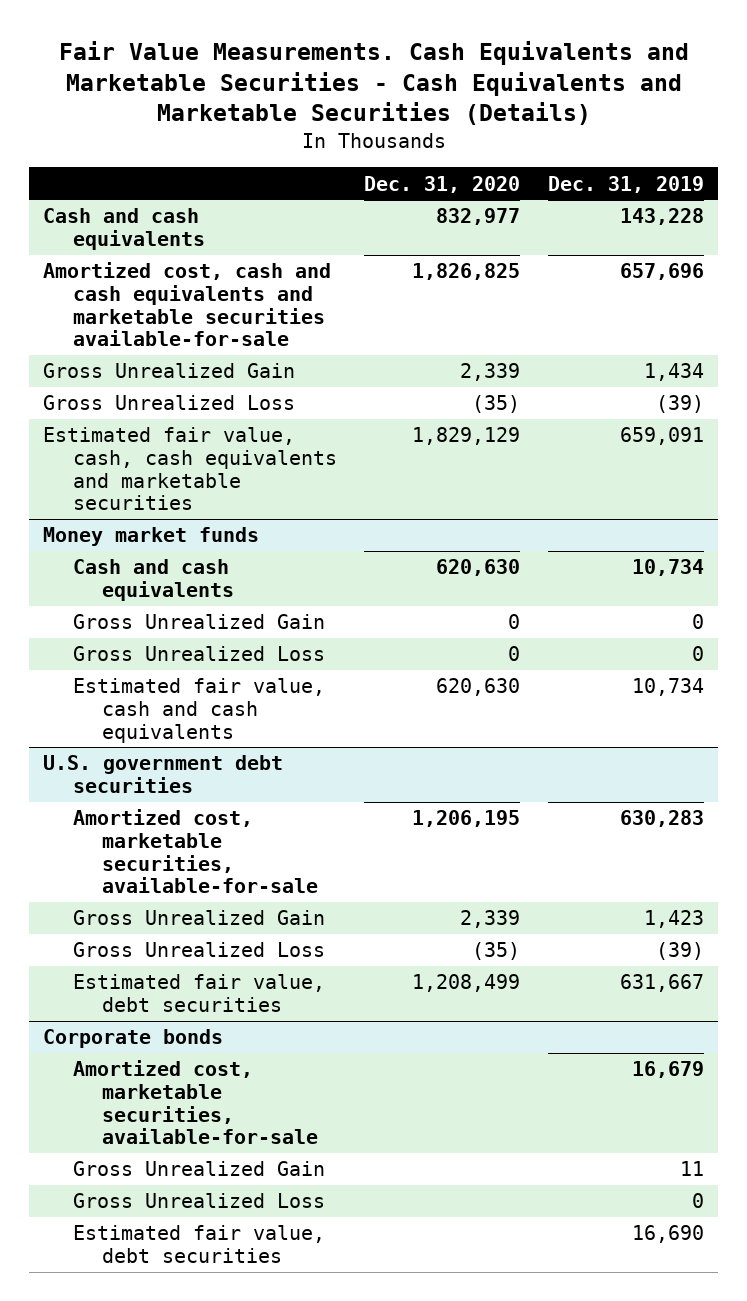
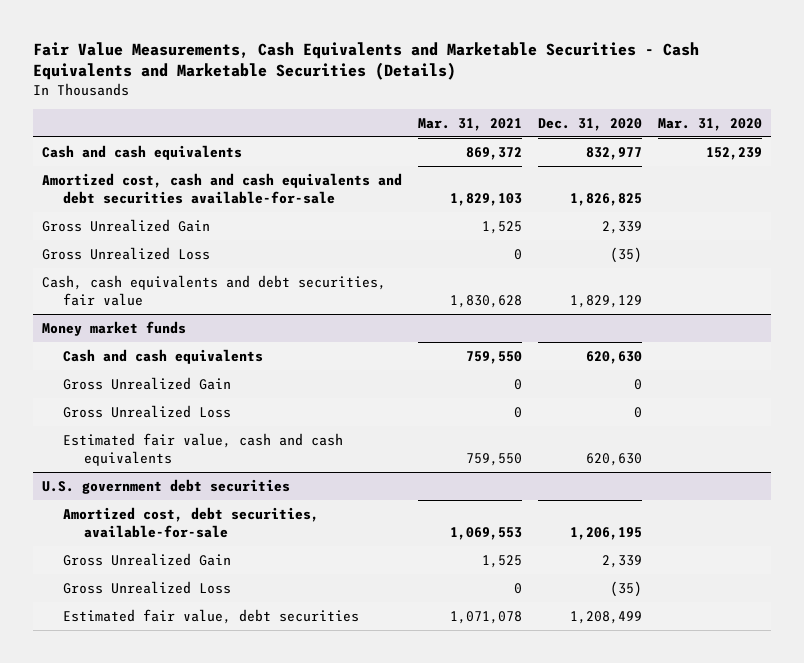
[58,40,689,126] Fair Value Measurements. Cash Equivalents and Marketable Securities - Cash Equivalents and Marketable Securities (Details) -> [33,41,700,81] Fair Value Measurements, Cash Equivalents and Marketable Securities - Cash Equivalents and Marketable Securities (Details)
[548,175,705,193] Dec. 31, 2019 -> none
none -> [417,117,522,131] Mar. 31, 2021
none -> [658,117,763,131] Mar. 31, 2020
[43,262,332,347] Amortized cost, cash and cash equivalents and marketable securities available-for-sale -> [41,172,402,204] Amortized cost, cash and cash equivalents and debt securities available-for-sale
[43,427,337,511] Estimated fair value, cash, cash equivalents and marketable securities -> [41,274,386,306] Cash, cash equivalents and debt securities, fair value
[72,809,319,894] Amortized cost, marketable securities, available-for-sale -> [62,506,319,538] Amortized cost, debt securities, available-for-sale
[43,1029,224,1049] Corporate bonds -> none
[72,1060,319,1145] Amortized cost, marketable securities, available-for-sale -> none
[72,1161,325,1177] Gross Unrealized Gain -> none
[72,1193,325,1209] Gross Unrealized Loss -> none
[72,1225,325,1263] Estimated fair value, debt securities -> none

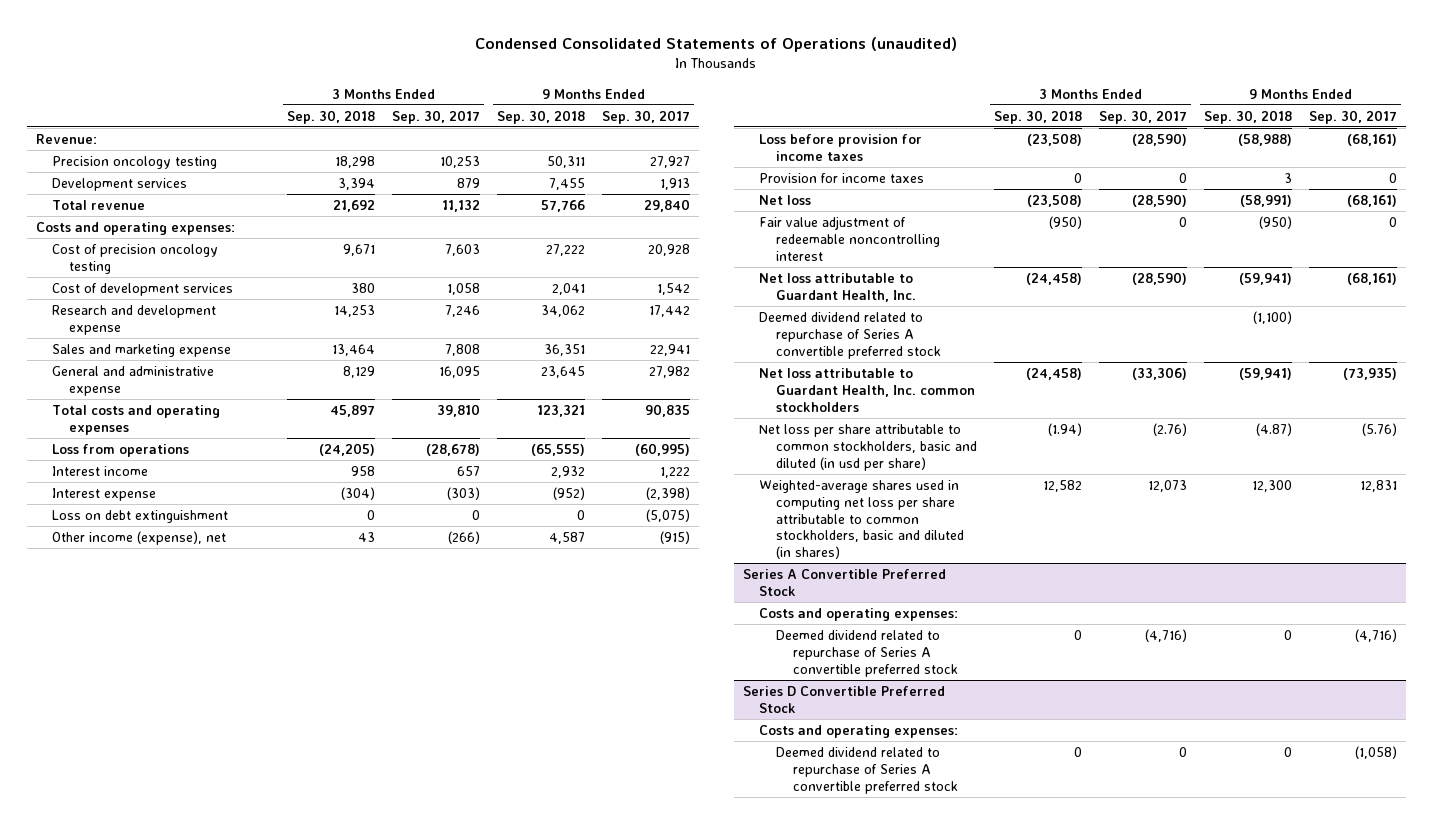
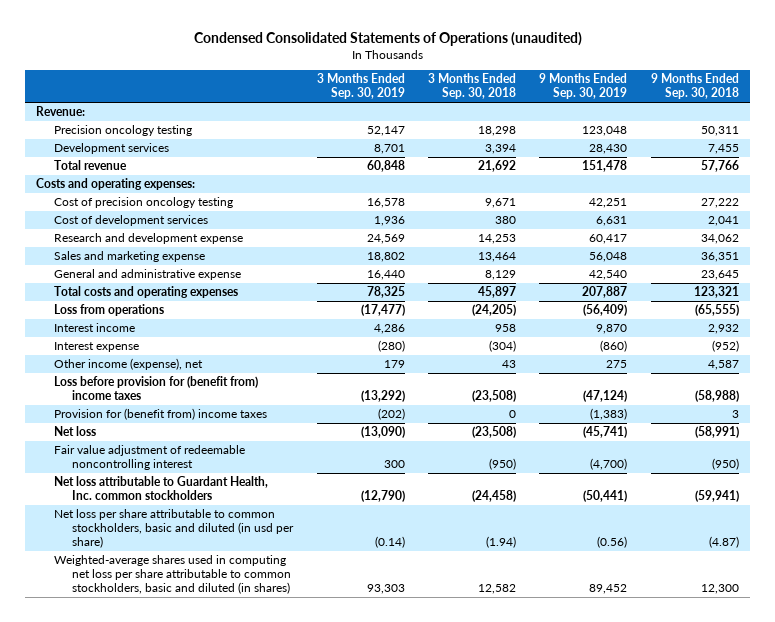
[392,109,481,124] Sep. 30, 2017 -> none
[602,109,691,124] Sep. 30, 2017 -> none
none -> [316,73,405,100] 3 Months Ended Sep. 30, 2019
none -> [539,73,628,100] 9 Months Ended Sep. 30, 2019
[52,509,229,523] Loss on debt extinguishment -> none
[759,133,923,161] Loss before provision for income taxes -> [54,376,259,401] Loss before provision for (benefit from) income taxes
[759,172,925,183] Provision for income taxes -> [54,408,268,421] Provision for (benefit from) income taxes
[759,272,917,302] Net loss attributable to Guardant Health, Inc. -> none
[759,311,942,359] Deemed dividend related to repurchase of Series A convertible preferred stock -> none
[742,568,946,596] Series A Convertible Preferred Stock -> none
[759,607,959,621] Costs and operating expenses: -> none
[776,629,958,677] Deemed dividend related to repurchase of Series A convertible preferred stock -> none
[742,685,945,713] Series D Convertible Preferred Stock -> none
[759,724,959,738] Costs and operating expenses: -> none
[776,746,958,794] Deemed dividend related to repurchase of Series A convertible preferred stock -> none

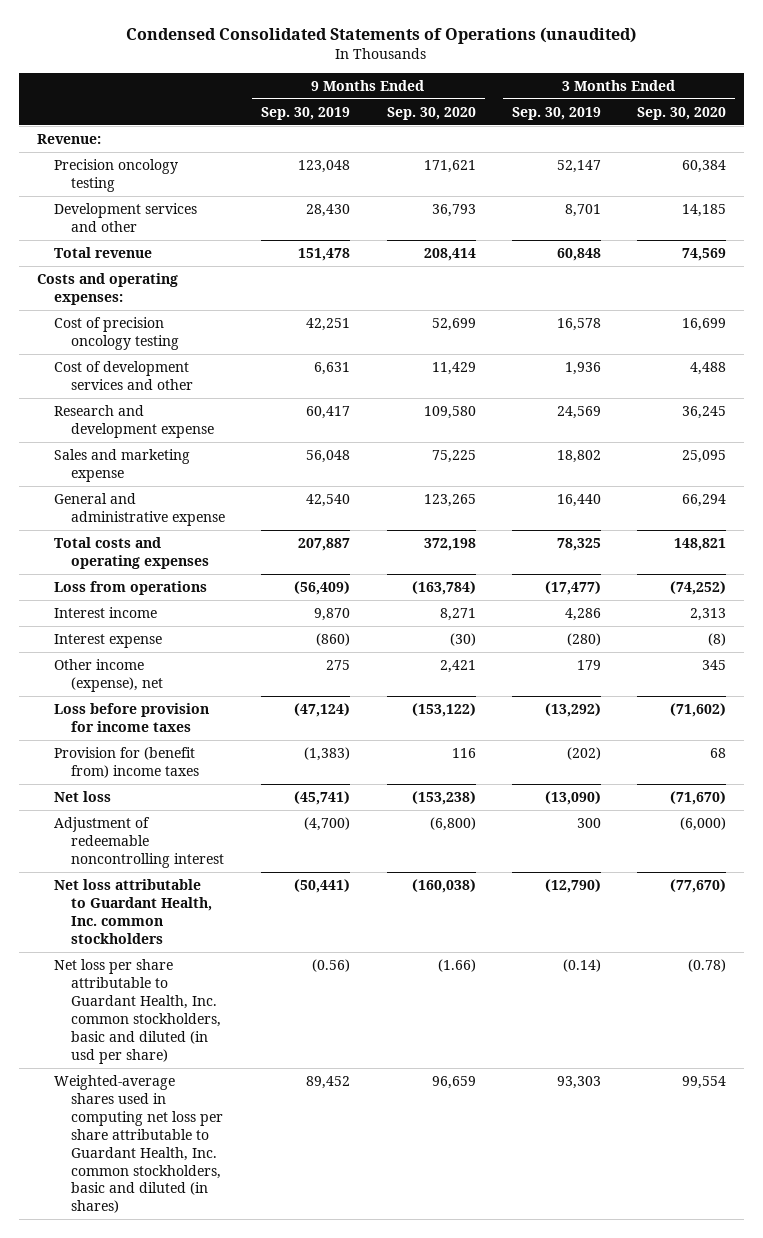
[427,73,516,100] 3 Months Ended Sep. 30, 2018 -> none
[650,73,739,100] 9 Months Ended Sep. 30, 2018 -> none
none -> [386,106,476,120] Sep. 30, 2020
none -> [636,106,726,120] Sep. 30, 2020
[54,143,170,155] Development services -> [54,203,198,232] Development services and other
[54,215,209,227] Cost of development services -> [54,361,194,390] Cost of development services and other
[54,376,259,401] Loss before provision for (benefit from) income taxes -> [54,703,210,732] Loss before provision for income taxes
[54,445,246,471] Fair value adjustment of redeemable noncontrolling interest -> [54,817,225,868] Adjustment of redeemable noncontrolling interest
[54,509,295,549] Net loss per share attributable to common stockholders, basic and diluted (in usd per share) -> [54,959,222,1064] Net loss per share attributable to Guardant Health, Inc. common stockholders, basic and diluted (in usd per share)
[54,555,292,595] Weighted-average shares used in computing net loss per share attributable to common stockholders, basic and diluted (in shares) -> [54,1075,224,1214] Weighted-average shares used in computing net loss per share attributable to Guardant Health, Inc. common stockholders, basic and diluted (in shares)

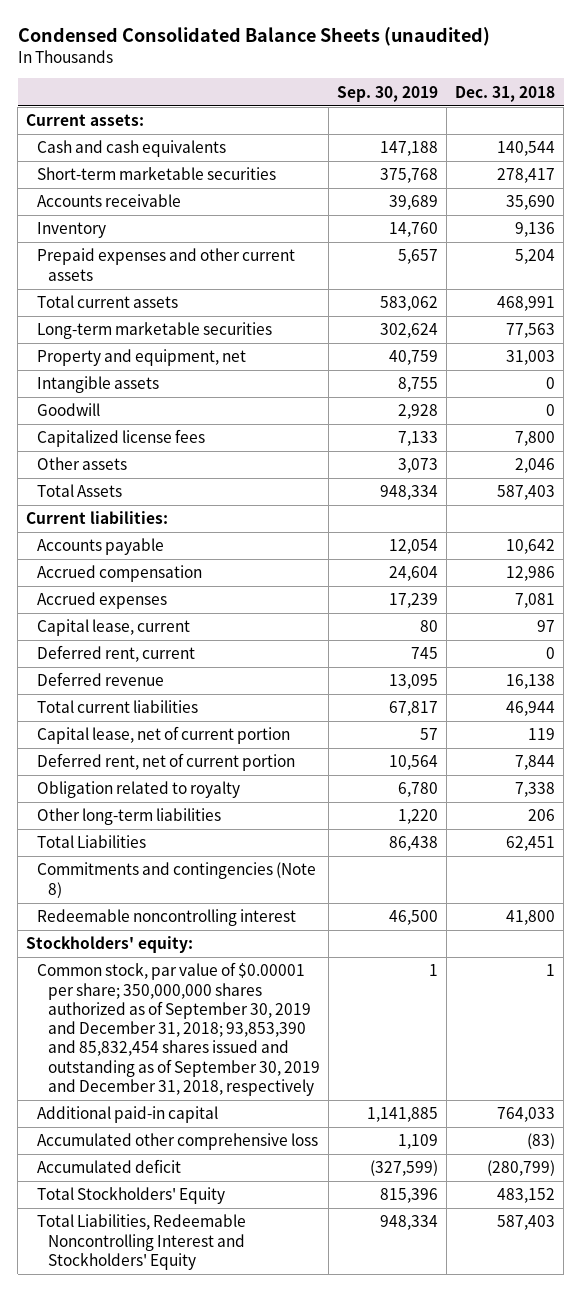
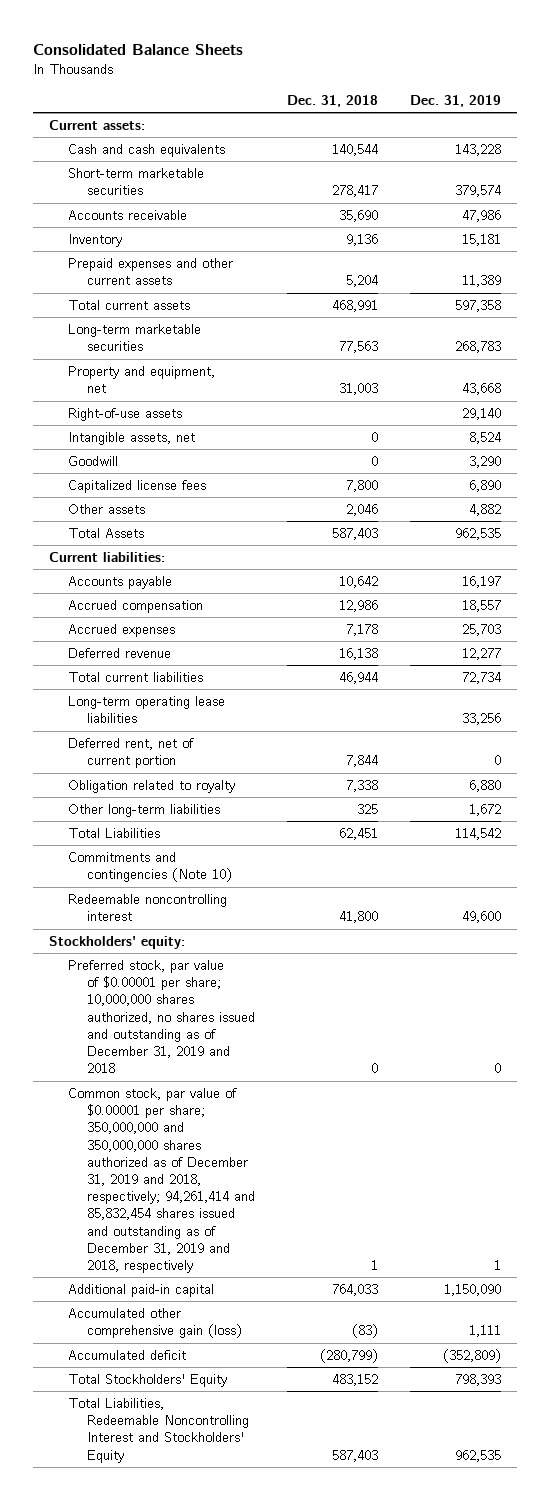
[17,26,490,46] Condensed Consolidated Balance Sheets (unaudited) -> [33,43,244,55] Consolidated Balance Sheets
[337,85,439,102] Sep. 30, 2019 -> none
none -> [410,94,502,107] Dec. 31, 2019
none -> [68,408,183,422] Right-of-use assets
[37,376,160,394] Intangible assets -> [68,432,196,446] Intangible assets, net
[37,619,191,637] Capital lease, current -> none
[37,645,196,663] Deferred rent, current -> none
[515,593,556,609] 7,081 -> [346,624,379,637] 7,178
[37,726,291,745] Capital lease, net of current portion -> none
none -> [68,696,226,724] Long-term operating lease liabilities
[528,809,556,822] 206 -> [357,804,379,815] 325
[37,862,317,898] Commitments and contingencies (Note 8) -> [68,852,233,883] Commitments and contingencies (Note 10)
none -> [68,960,256,1074] Preferred stock, par value of $0.00001 per share; 10,000,000 shares authorized, no shares issued and outstanding as of December 31, 2019 and 2018
[37,962,321,1096] Common stock, par value of $0.00001 per share; 350,000,000 shares authorized as of September 30, 2019 and December 31, 2018; 93,853,390 and 85,832,454 shares issued and outstanding as of September 30, 2019 and December 31, 2018, respectively -> [68,1088,256,1273] Common stock, par value of $0.00001 per share; 350,000,000 and 350,000,000 shares authorized as of December 31, 2019 and 2018, respectively; 94,261,414 and 85,832,454 shares issued and outstanding as of December 31, 2019 and 2018, respectively
[37,1133,319,1151] Accumulated other comprehensive loss -> [68,1308,243,1339] Accumulated other comprehensive gain (loss)

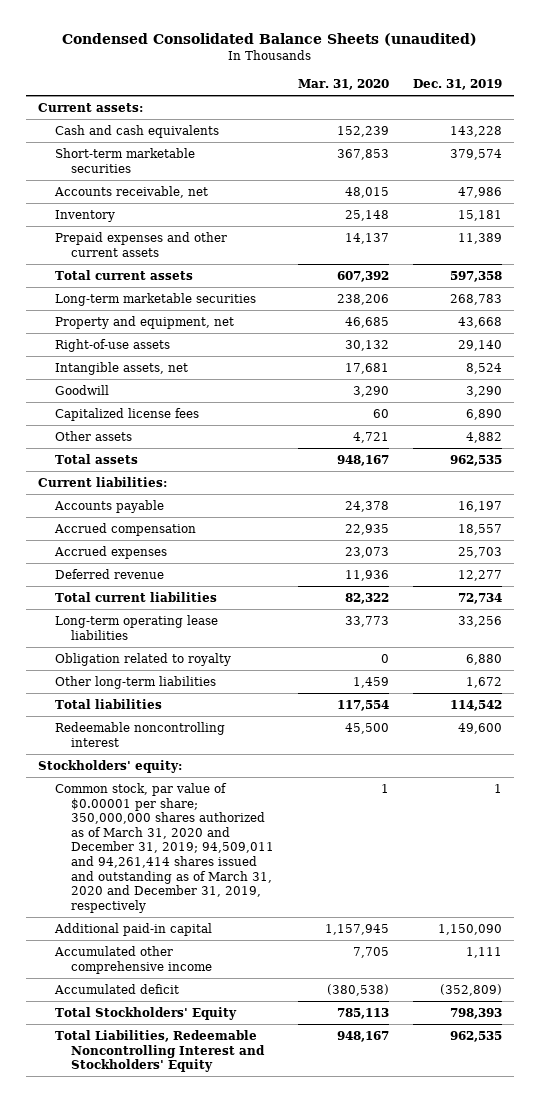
[33,43,244,55] Consolidated Balance Sheets -> [62,33,478,47] Condensed Consolidated Balance Sheets (unaudited)
[287,94,379,107] Dec. 31, 2018 -> none
none -> [298,79,390,91] Mar. 31, 2020
[68,210,188,221] Accounts receivable -> [53,185,208,198] Accounts receivable, net
[68,528,145,539] Total Assets -> [54,453,138,464] Total assets
[68,738,195,769] Deferred rent, net of current portion -> none
[68,852,233,883] Commitments and contingencies (Note 10) -> none
[68,828,161,839] Total Liabilities -> [54,698,162,709] Total liabilities
[68,960,256,1074] Preferred stock, par value of $0.00001 per share; 10,000,000 shares authorized, no shares issued and outstanding as of December 31, 2019 and 2018 -> none
[68,1088,256,1273] Common stock, par value of $0.00001 per share; 350,000,000 and 350,000,000 shares authorized as of December 31, 2019 and 2018, respectively; 94,261,414 and 85,832,454 shares issued and outstanding as of December 31, 2019 and 2018, respectively -> [54,782,275,914] Common stock, par value of $0.00001 per share; 350,000,000 shares authorized as of March 31, 2020 and December 31, 2019; 94,509,011 and 94,261,414 shares issued and outstanding as of March 31, 2020 and December 31, 2019, respectively
[68,1308,243,1339] Accumulated other comprehensive gain (loss) -> [53,945,213,974] Accumulated other comprehensive income

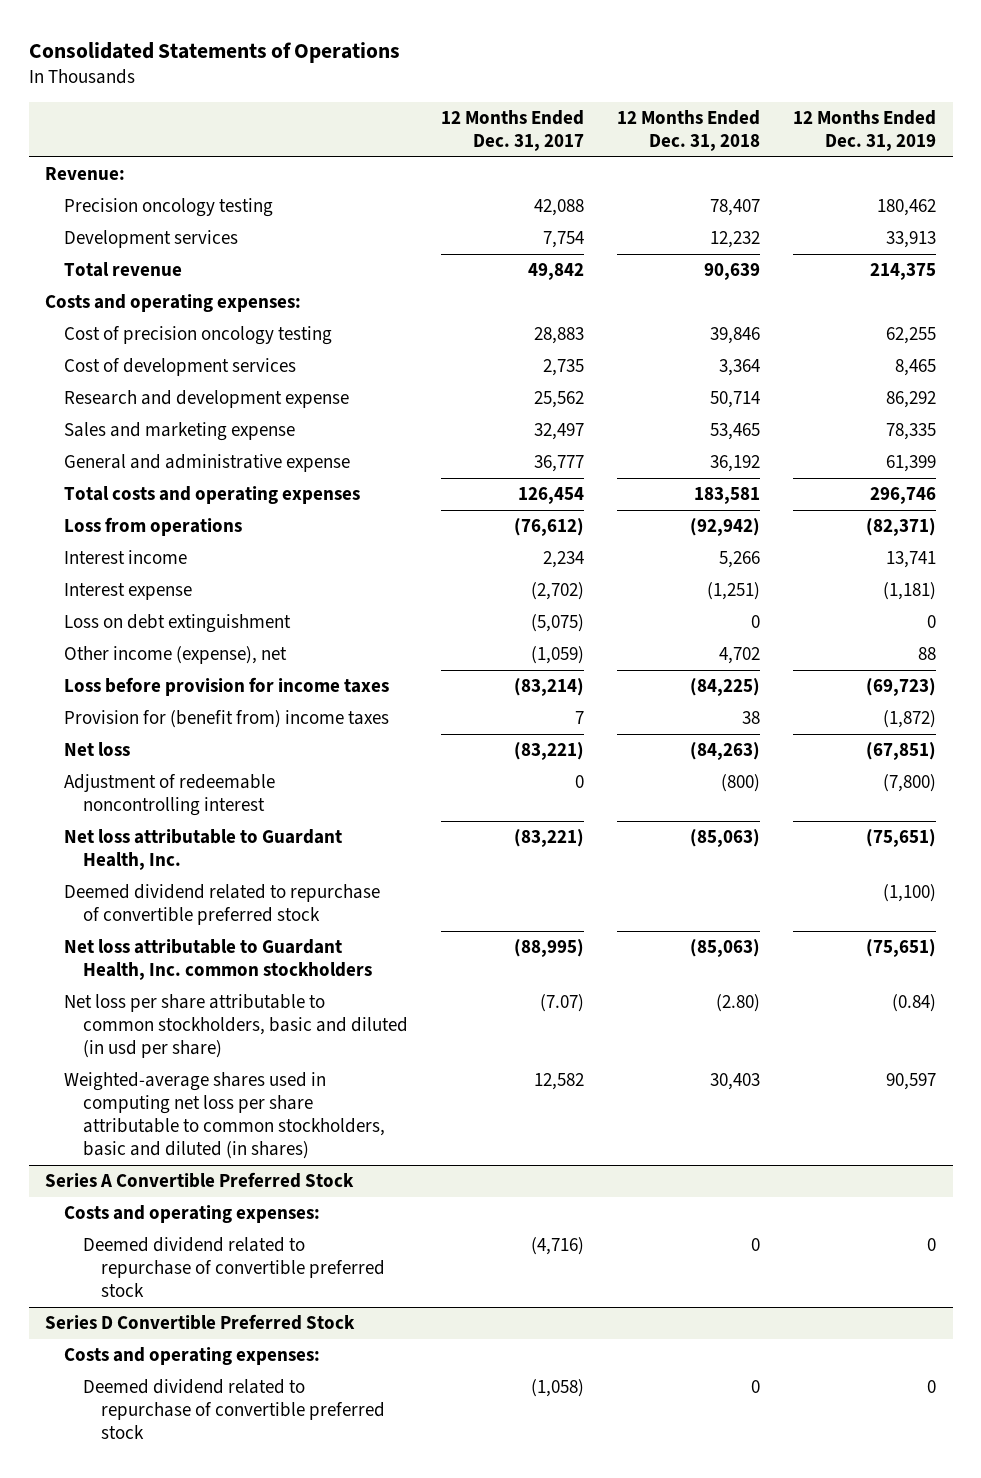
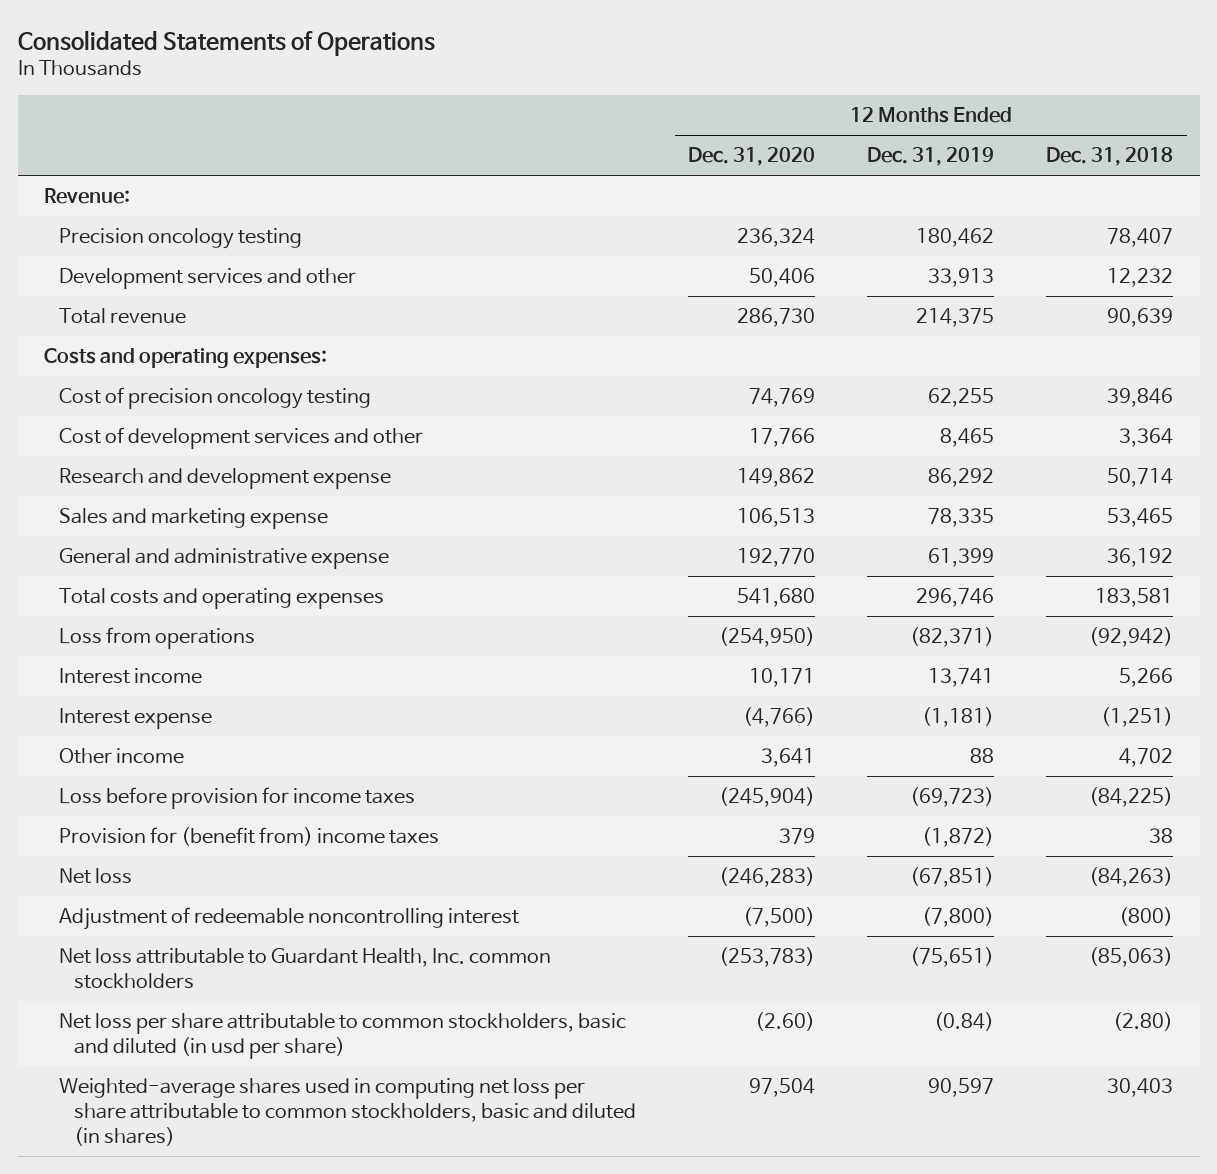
[440,110,584,152] 12 Months Ended Dec. 31, 2017 -> none
none -> [688,147,816,167] Dec. 31, 2020
[63,230,238,249] Development services -> [58,268,356,290] Development services and other
[63,358,296,377] Cost of development services -> [58,427,423,450] Cost of development services and other
[63,614,291,634] Loss on debt extinguishment -> none
[63,646,287,665] Other income (expense), net -> [58,748,184,765] Other income
[63,829,342,871] Net loss attributable to Guardant Health, Inc. -> none
[63,884,380,926] Deemed dividend related to repurchase of convertible preferred stock -> none
[45,1172,355,1189] Series A Convertible Preferred Stock -> none
[63,1205,320,1224] Costs and operating expenses: -> none
[82,1237,386,1298] Deemed dividend related to repurchase of convertible preferred stock -> none
[45,1314,356,1331] Series D Convertible Preferred Stock -> none
[63,1347,320,1366] Costs and operating expenses: -> none
[82,1379,386,1440] Deemed dividend related to repurchase of convertible preferred stock -> none

